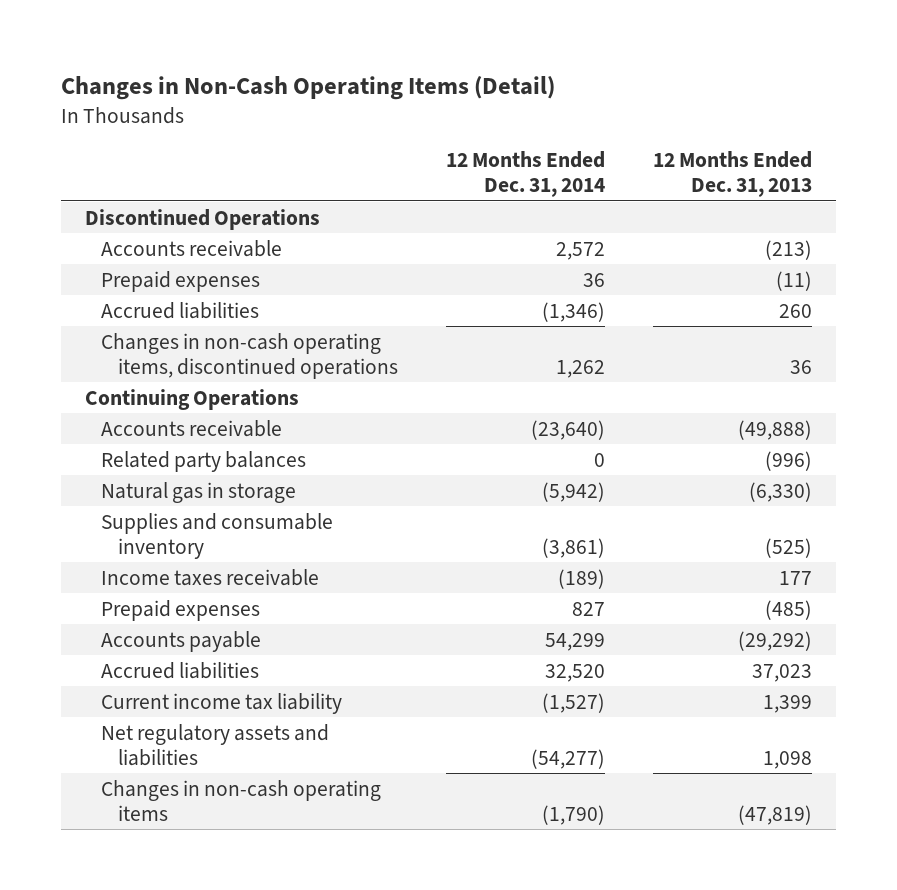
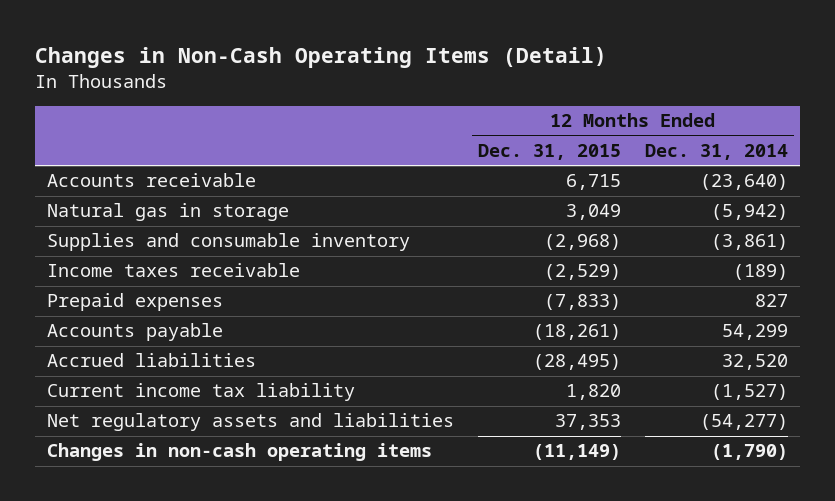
[652,151,812,198] 12 Months Ended Dec. 31, 2013 -> none
none -> [477,144,621,161] Dec. 31, 2015
[85,208,321,230] Discontinued Operations -> none
[101,239,283,257] Accounts receivable -> none
[101,270,261,292] Prepaid expenses -> none
[101,301,260,319] Accrued liabilities -> none
[101,332,398,379] Changes in non-cash operating items, discontinued operations -> none
[85,388,300,410] Continuing Operations -> none
[101,450,307,472] Related party balances -> none

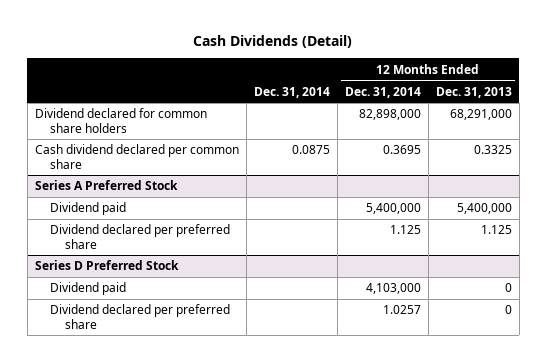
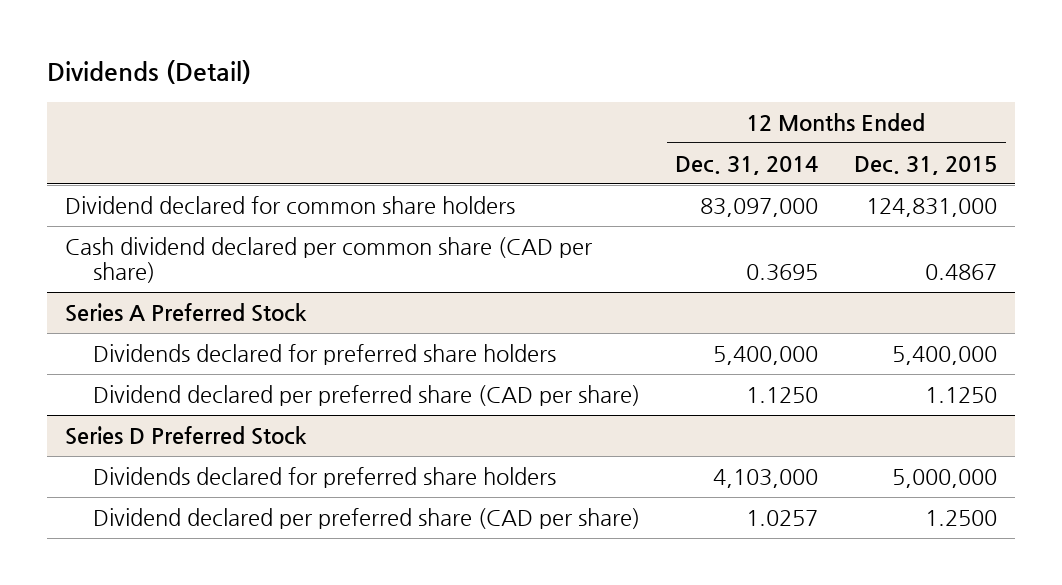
[193,35,353,49] Cash Dividends (Detail) -> [47,60,252,85] Dividends (Detail)
[253,86,330,98] Dec. 31, 2014 -> none
[435,86,512,98] Dec. 31, 2013 -> none
none -> [853,155,997,175] Dec. 31, 2015
[358,109,421,121] 82,898,000 -> [700,197,819,217] 83,097,000
[34,144,239,169] Cash dividend declared per common share -> [65,236,593,284] Cash dividend declared per common share (CAD per share)
[49,202,126,216] Dividend paid -> none
none -> [92,343,556,365] Dividends declared for preferred share holders
[49,224,230,249] Dividend declared per preferred share -> [92,384,640,406] Dividend declared per preferred share (CAD per share)
[389,225,421,235] 1.125 -> [746,386,819,403] 1.1250
[49,282,126,296] Dividend paid -> [92,466,556,488] Dividends declared for preferred share holders
[49,304,230,329] Dividend declared per preferred share -> [92,507,640,529] Dividend declared per preferred share (CAD per share)

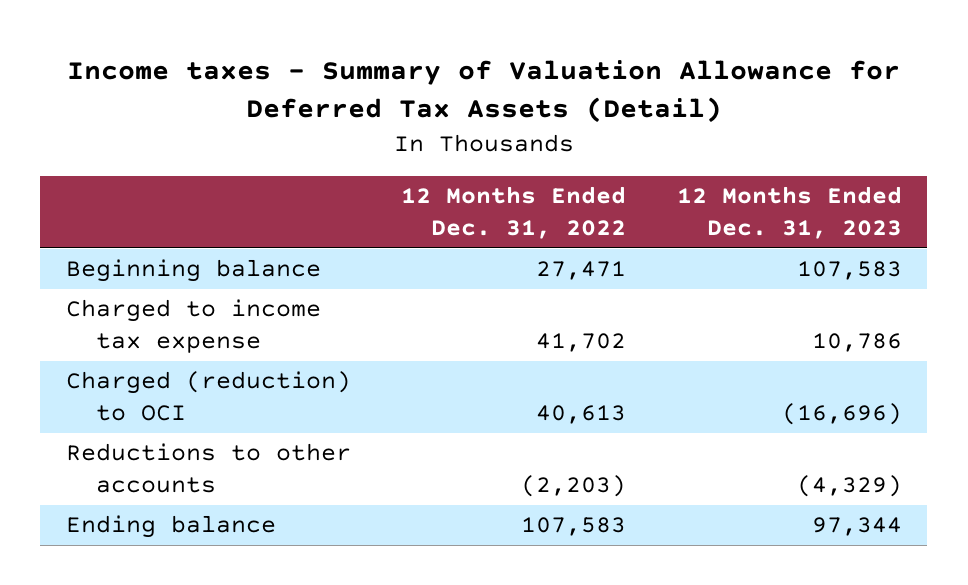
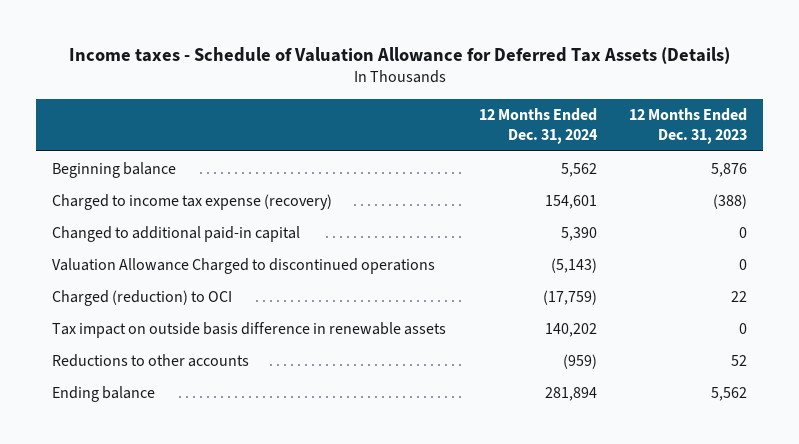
[66,59,900,124] Income taxes - Summary of Valuation Allowance for Deferred Tax Assets (Detail) -> [68,46,730,64] Income taxes - Schedule of Valuation Allowance for Deferred Tax Assets (Details)
[401,185,627,240] 12 Months Ended Dec. 31, 2022 -> none
none -> [478,108,598,144] 12 Months Ended Dec. 31, 2024
[796,261,902,281] 107,583 -> [710,162,747,177] 5,876
[65,299,321,354] Charged to income tax expense -> [52,193,333,210] Charged to income tax expense (recovery)
[811,333,902,353] 10,786 -> [712,193,747,209] (388)
none -> [52,225,301,242] Changed to additional paid-in capital
none -> [52,257,436,274] Valuation Allowance Charged to discontinued operations
[781,403,902,426] (16,696) -> [730,290,747,302] 22
none -> [52,321,447,338] Tax impact on outside basis difference in renewable assets
[796,475,902,498] (4,329) -> [730,354,747,366] 52
[811,517,902,537] 97,344 -> [710,386,747,401] 5,562

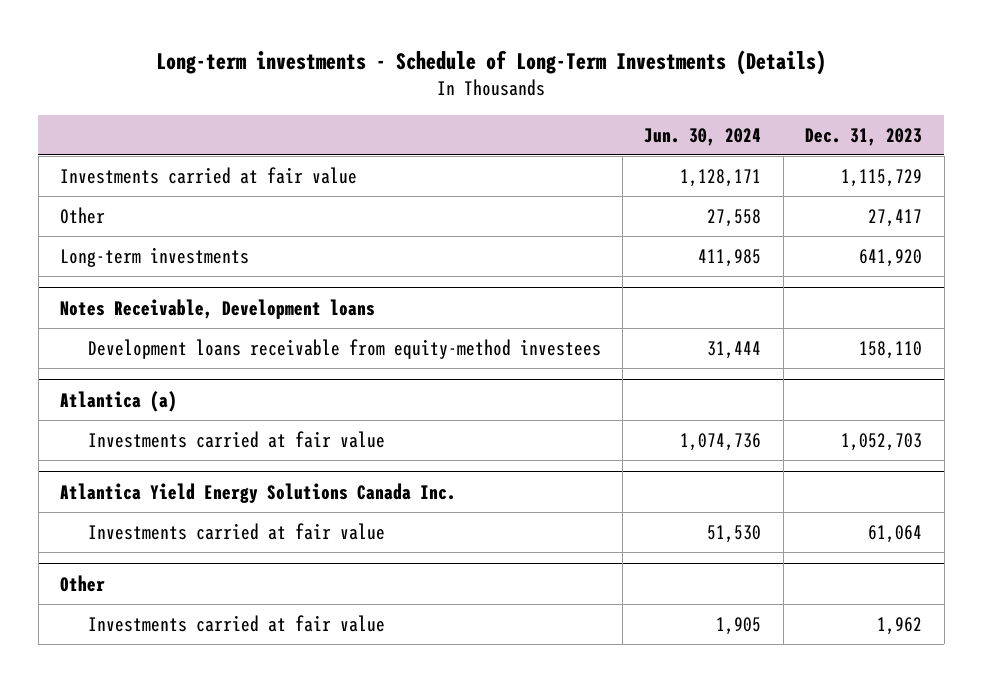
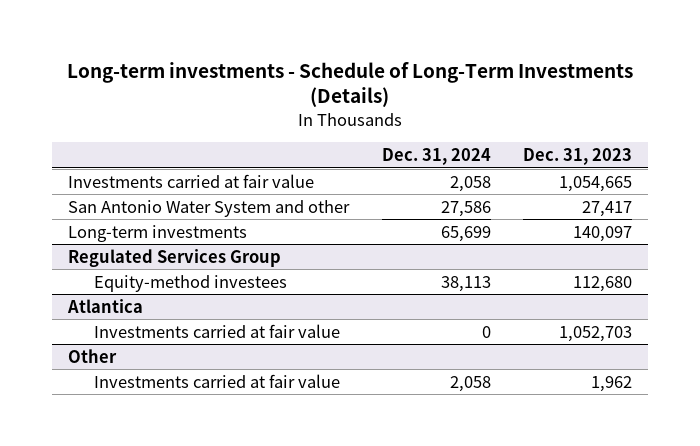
[644,127,762,146] Jun. 30, 2024 -> none
none -> [381,147,491,165] Dec. 31, 2024
[59,298,375,319] Notes Receivable, Development loans -> none
[87,338,601,359] Development loans receivable from equity-method investees -> none
[841,168,923,187] 1,115,729 -> [558,175,632,192] 1,054,665
[59,206,105,224] Other -> [68,199,351,217] San Antonio Water System and other
[859,248,923,267] 641,920 -> [572,225,632,242] 140,097
none -> [68,248,282,267] Regulated Services Group
none -> [93,274,287,292] Equity-method investees
[59,390,177,412] Atlantica (a) -> [67,298,144,313] Atlantica
[59,482,456,503] Atlantica Yield Energy Solutions Canada Inc. -> none
[87,522,385,540] Investments carried at fair value -> none

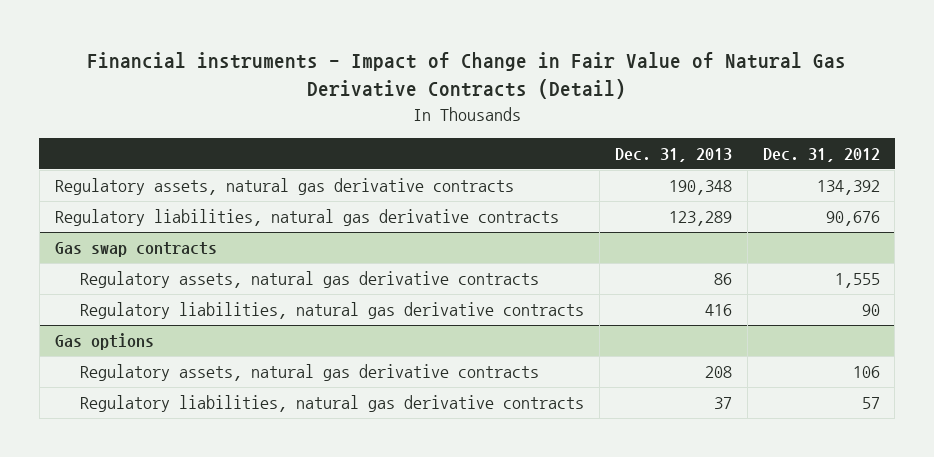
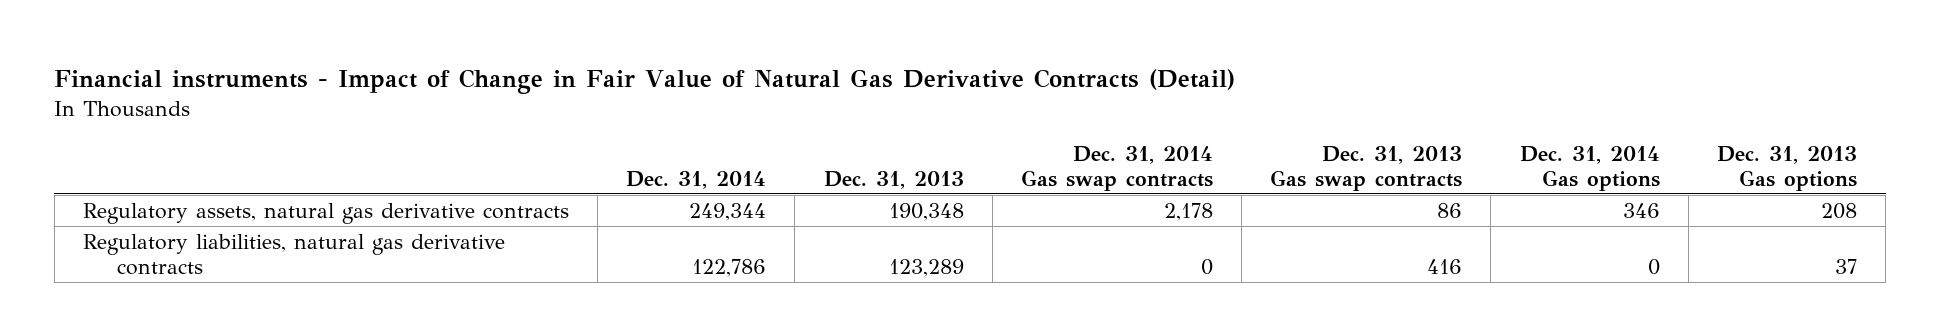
[762,148,880,163] Dec. 31, 2012 -> none
none -> [626,170,767,189] Dec. 31, 2014
none -> [1020,145,1213,191] Dec. 31, 2014 Gas swap contracts
none -> [1270,145,1463,191] Dec. 31, 2013 Gas swap contracts
none -> [1519,145,1660,191] Dec. 31, 2014 Gas options
none -> [1717,145,1858,191] Dec. 31, 2013 Gas options
[54,242,217,258] Gas swap contracts -> none
[80,271,540,289] Regulatory assets, natural gas derivative contracts -> none
[80,302,585,320] Regulatory liabilities, natural gas derivative contracts -> none
[54,333,154,351] Gas options -> none
[80,364,540,382] Regulatory assets, natural gas derivative contracts -> none
[80,395,585,413] Regulatory liabilities, natural gas derivative contracts -> none

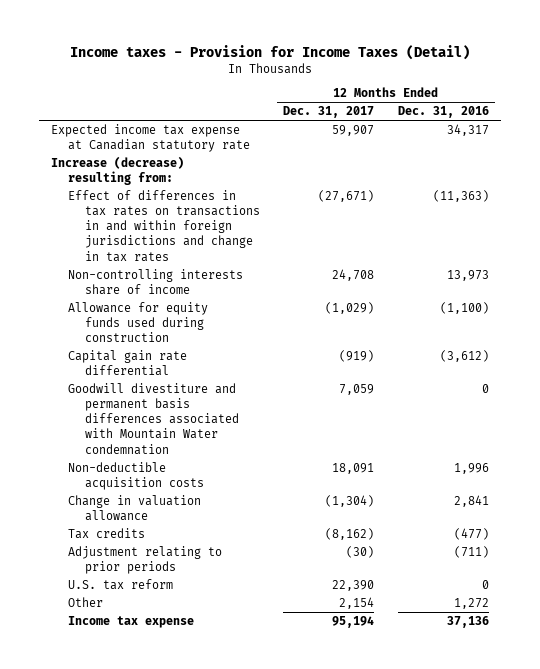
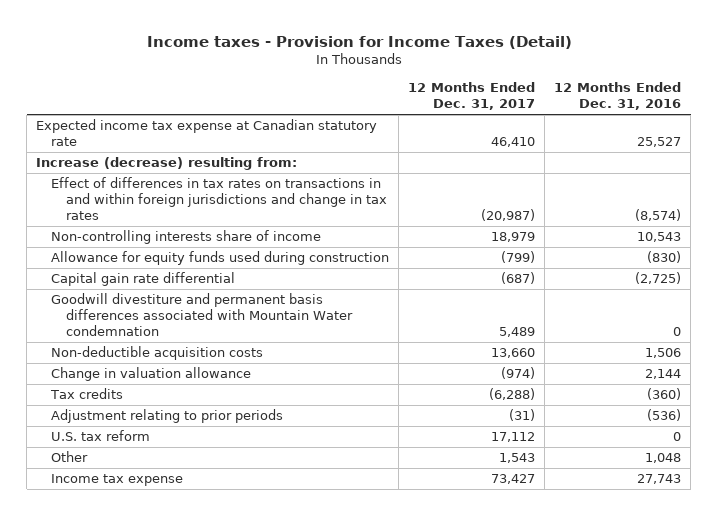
[332,125,375,137] 59,907 -> [491,137,536,148] 46,410
[446,124,489,137] 34,317 -> [637,137,682,148] 25,527
[318,190,375,203] (27,671) -> [481,209,536,222] (20,987)
[432,190,489,203] (11,363) -> [635,209,682,222] (8,574)
[332,269,375,282] 24,708 -> [491,232,536,243] 18,979
[446,270,489,282] 13,973 -> [637,232,682,243] 10,543
[325,302,375,315] (1,029) -> [501,251,536,264] (799)
[439,302,489,315] (1,100) -> [647,251,682,264] (830)
[339,350,375,363] (919) -> [501,272,536,285] (687)
[439,350,489,363] (3,612) -> [635,272,682,285] (2,725)
[339,384,375,396] 7,059 -> [499,327,536,338] 5,489
[332,463,375,475] 18,091 -> [491,348,536,359] 13,660
[453,463,489,475] 1,996 -> [645,348,682,359] 1,506
[325,495,375,508] (1,304) -> [501,367,536,380] (974)
[453,495,489,508] 2,841 -> [645,369,682,380] 2,144
[325,528,375,541] (8,162) -> [489,388,536,401] (6,288)
[453,528,489,541] (477) -> [647,388,682,401] (360)
[346,546,375,559] (30) -> [509,409,536,422] (31)
[453,546,489,559] (711) -> [647,409,682,422] (536)
[332,580,375,592] 22,390 -> [491,432,536,443] 17,112
[339,597,375,610] 2,154 -> [499,453,536,464] 1,543
[453,598,489,610] 1,272 -> [645,453,682,464] 1,048
[332,616,375,629] 95,194 -> [491,474,536,485] 73,427
[446,616,489,629] 37,136 -> [637,474,682,485] 27,743

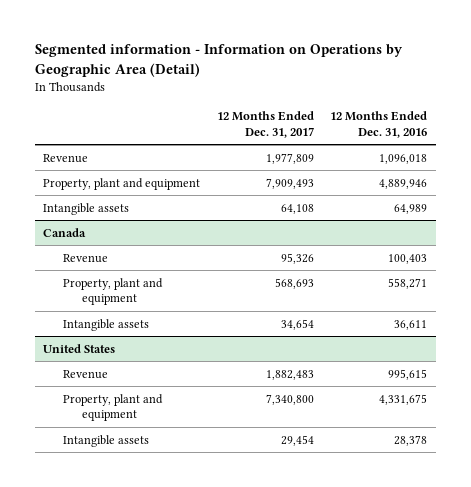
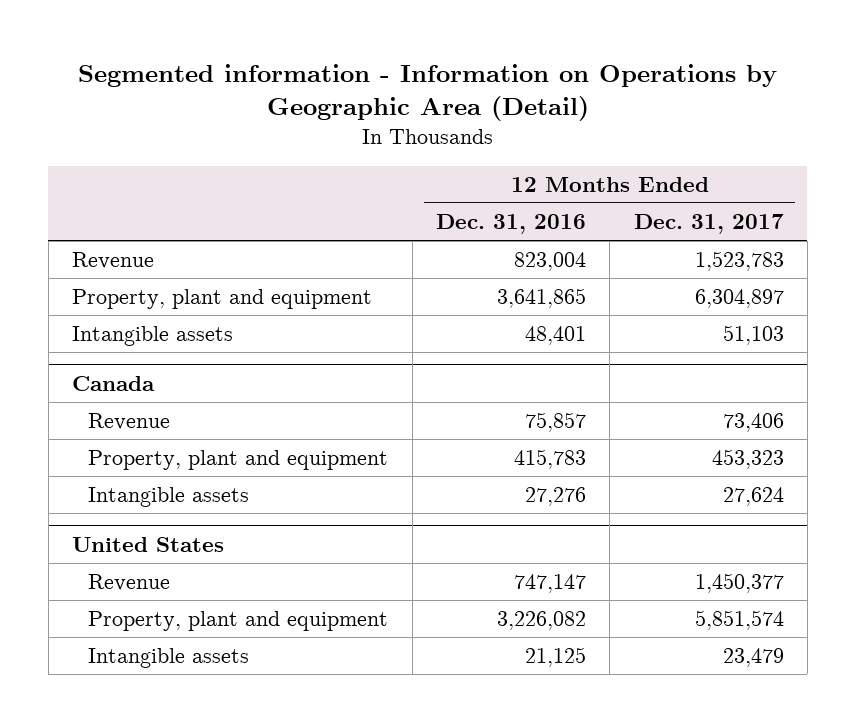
[265,152,314,164] 1,977,809 -> [694,251,784,272] 1,523,783
[379,153,428,164] 1,096,018 -> [513,252,586,272] 823,004
[265,177,314,189] 7,909,493 -> [694,289,784,309] 6,304,897
[379,178,428,189] 4,889,946 -> [496,288,586,309] 3,641,865
[280,203,314,214] 64,108 -> [722,325,784,346] 51,103
[394,203,428,214] 64,989 -> [524,326,586,346] 48,401
[280,252,314,264] 95,326 -> [722,413,784,433] 73,406
[388,253,428,264] 100,403 -> [524,412,586,433] 75,857
[274,277,314,289] 568,693 -> [711,449,784,470] 453,323
[388,277,428,289] 558,271 -> [513,449,586,470] 415,783
[280,318,314,330] 34,654 -> [722,487,784,507] 27,624
[394,319,428,330] 36,611 -> [524,487,586,507] 27,276
[265,369,314,380] 1,882,483 -> [694,573,784,594] 1,450,377
[388,368,428,380] 995,615 -> [513,574,586,594] 747,147
[265,393,314,405] 7,340,800 -> [694,610,784,631] 5,851,574
[379,393,428,405] 4,331,675 -> [496,611,586,631] 3,226,082
[280,434,314,446] 29,454 -> [722,648,784,668] 23,479
[394,434,428,446] 28,378 -> [524,647,586,668] 21,125

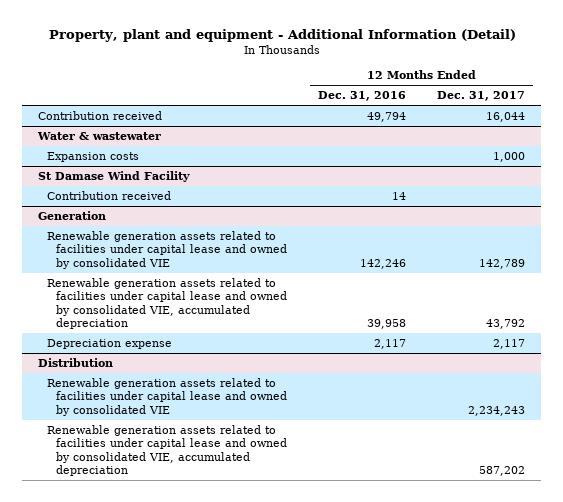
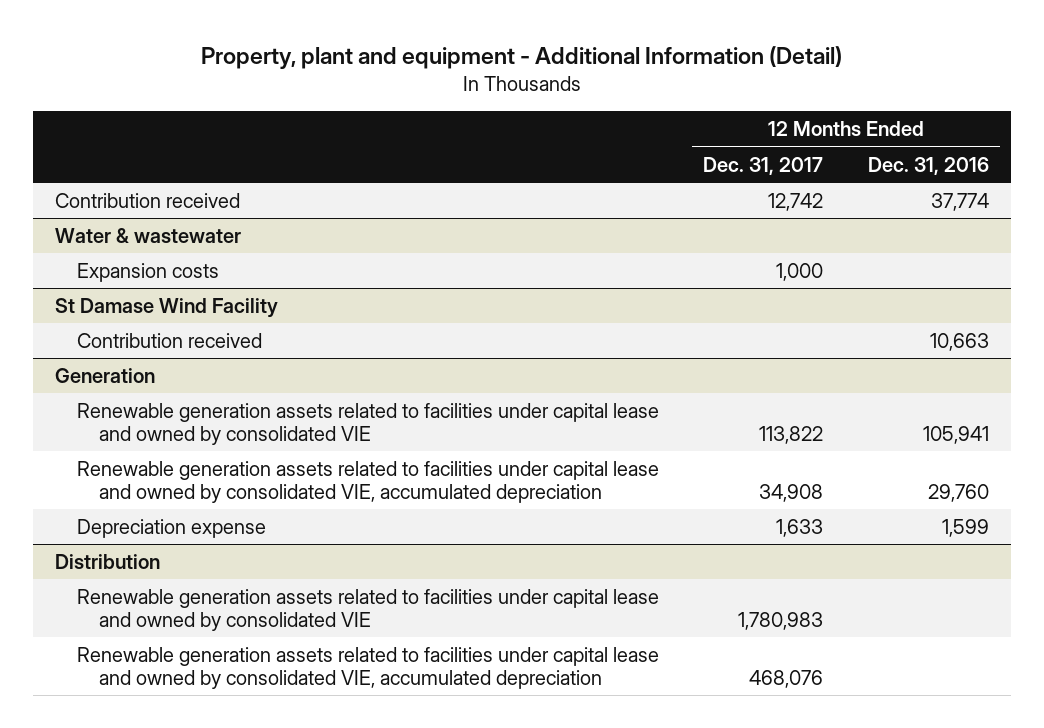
[367,112,407,123] 49,794 -> [930,192,989,211] 37,774
[486,112,526,123] 16,044 -> [768,192,824,211] 12,742
[392,192,407,201] 14 -> [929,332,989,351] 10,663
[360,258,407,269] 142,246 -> [922,426,989,445] 105,941
[479,258,526,269] 142,789 -> [759,426,824,445] 113,822
[367,319,407,330] 39,958 -> [927,484,989,503] 29,760
[486,319,526,330] 43,792 -> [759,484,824,503] 34,908
[374,339,407,350] 2,117 -> [941,518,989,537] 1,599
[493,339,526,350] 2,117 -> [776,518,824,537] 1,633
[468,405,526,416] 2,234,243 -> [738,612,824,631] 1,780,983
[479,466,526,477] 587,202 -> [749,670,824,689] 468,076

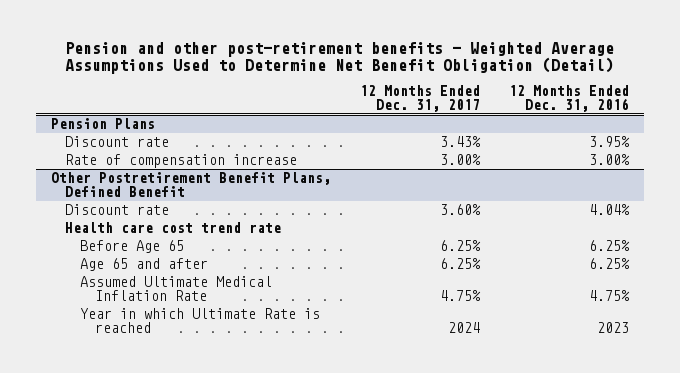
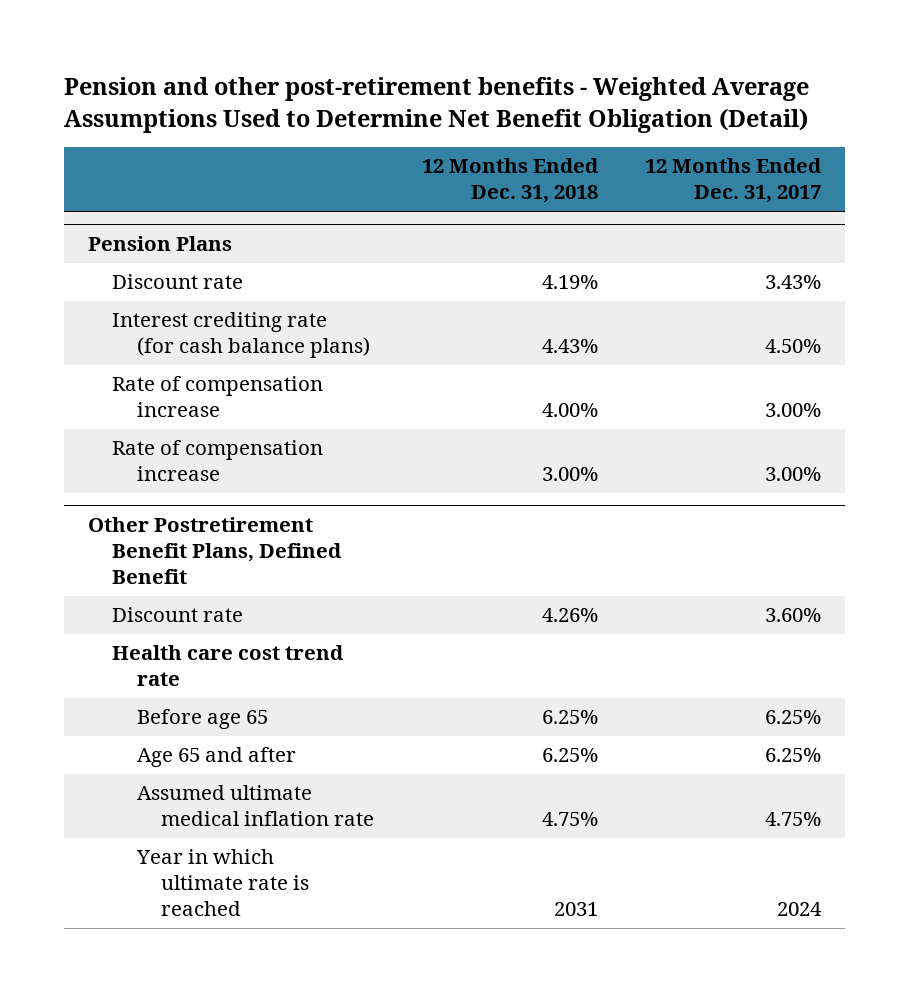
[509,85,630,113] 12 Months Ended Dec. 31, 2016 -> none
none -> [421,158,599,204] 12 Months Ended Dec. 31, 2018
none -> [112,312,370,359] Interest crediting rate (for cash balance plans)
none -> [112,440,324,482] Rate of compensation increase
[80,240,185,254] Before Age 65 -> [136,709,268,730] Before age 65
[80,276,273,301] Assumed Ultimate Medical Inflation Rate -> [136,785,375,827] Assumed ultimate medical inflation rate
[80,308,321,333] Year in which Ultimate Rate is reached -> [135,849,310,917] Year in which ultimate rate is reached

